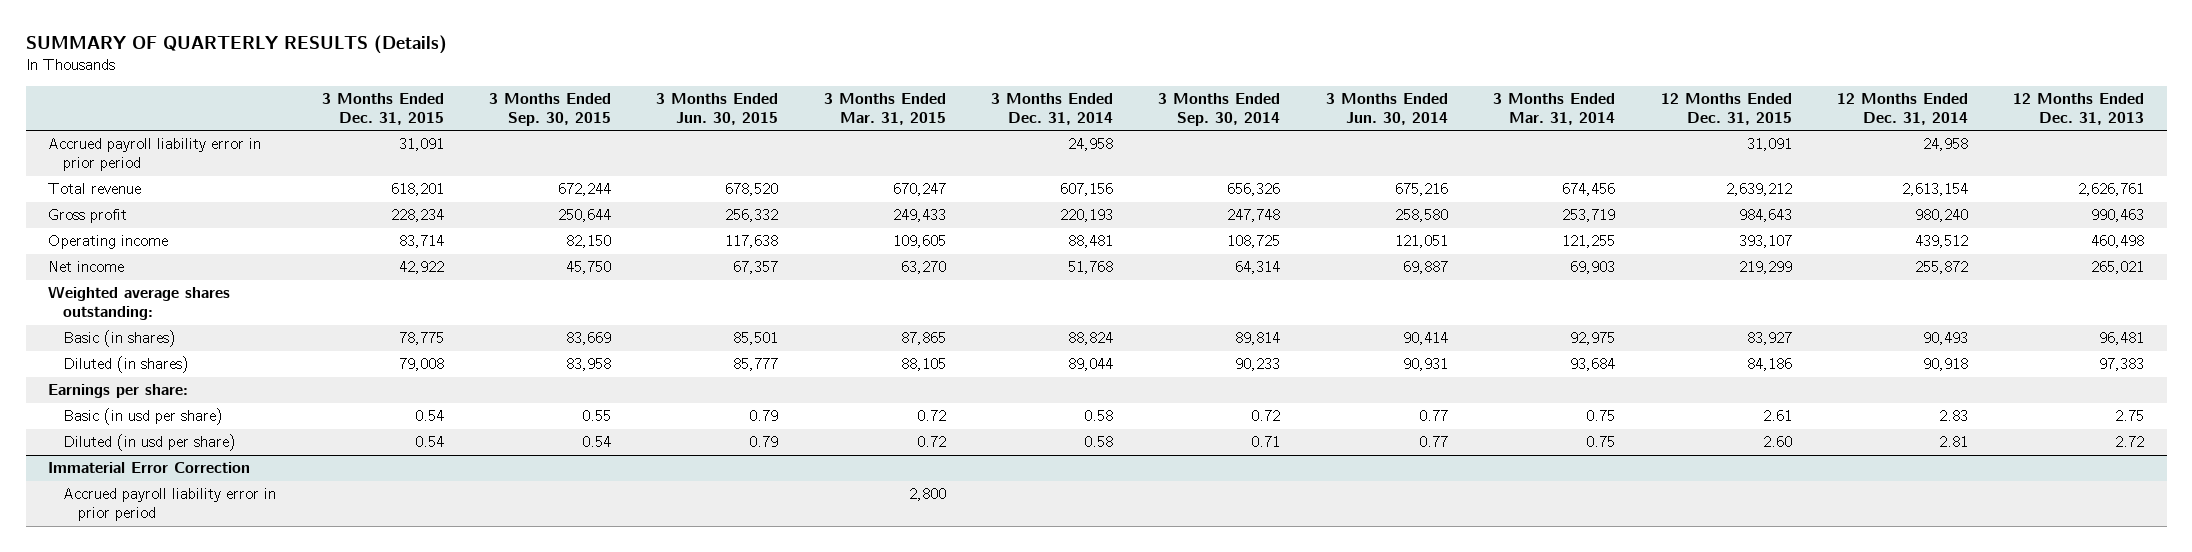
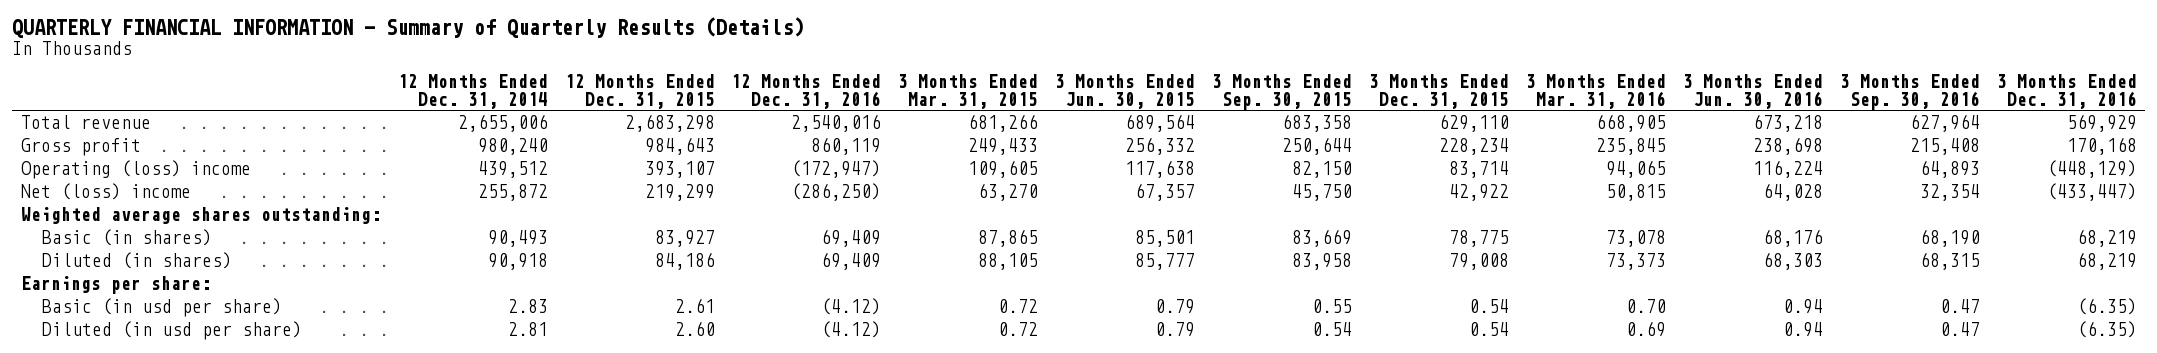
[25,35,447,55] SUMMARY OF QUARTERLY RESULTS (Details) -> [12,17,805,39] QUARTERLY FINANCIAL INFORMATION - Summary of Quarterly Results (Details)
[991,92,1114,125] 3 Months Ended Dec. 31, 2014 -> none
[1158,92,1281,126] 3 Months Ended Sep. 30, 2014 -> none
[1325,92,1448,125] 3 Months Ended Jun. 30, 2014 -> none
[1493,92,1616,125] 3 Months Ended Mar. 31, 2014 -> none
[2013,92,2145,125] 12 Months Ended Dec. 31, 2013 -> none
none -> [731,73,882,109] 12 Months Ended Dec. 31, 2016
none -> [1525,73,1666,109] 3 Months Ended Mar. 31, 2016
none -> [1682,73,1823,109] 3 Months Ended Jun. 30, 2016
none -> [1839,73,1980,110] 3 Months Ended Sep. 30, 2016
none -> [1996,73,2137,109] 3 Months Ended Dec. 31, 2016
[48,138,262,172] Accrued payroll liability error in prior period -> none
[390,183,444,197] 618,201 -> [1439,114,1510,133] 629,110
[557,183,611,197] 672,244 -> [1282,114,1353,133] 683,358
[725,183,779,197] 678,520 -> [1125,114,1196,133] 689,564
[892,183,946,197] 670,247 -> [968,114,1039,133] 681,266
[1725,183,1792,197] 2,639,212 -> [624,114,715,133] 2,683,298
[1901,183,1968,197] 2,613,154 -> [457,114,548,133] 2,655,006
[48,235,169,250] Operating income -> [20,160,251,180] Operating (loss) income
[48,261,125,273] Net income -> [20,183,191,201] Net (loss) income
[48,462,251,474] Immaterial Error Correction -> none
[63,488,277,522] Accrued payroll liability error in prior period -> none

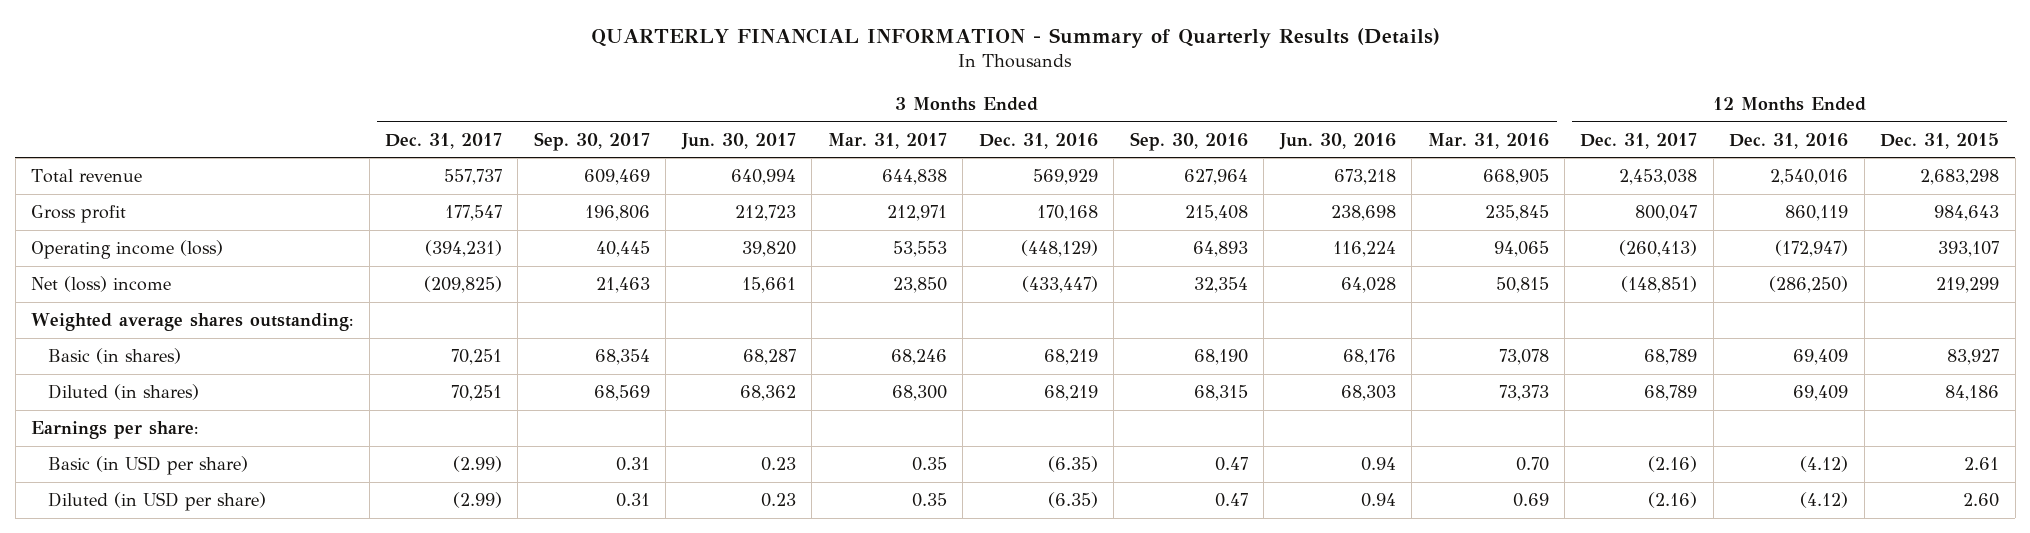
[397,73,548,109] 12 Months Ended Dec. 31, 2014 -> none
[898,73,1039,109] 3 Months Ended Mar. 31, 2015 -> none
[1055,73,1196,109] 3 Months Ended Jun. 30, 2015 -> none
[1212,73,1353,110] 3 Months Ended Sep. 30, 2015 -> none
[1369,73,1510,109] 3 Months Ended Dec. 31, 2015 -> none
none -> [385,132,503,149] Dec. 31, 2017
none -> [533,131,650,151] Sep. 30, 2017
none -> [680,132,796,150] Jun. 30, 2017
none -> [827,132,947,149] Mar. 31, 2017
none -> [1580,132,1698,149] Dec. 31, 2017
[20,160,251,180] Operating (loss) income -> [31,240,224,260] Operating income (loss)
[42,298,283,318] Basic (in usd per share) -> [47,456,248,476] Basic (in USD per share)
[42,321,303,341] Diluted (in usd per share) -> [47,492,266,512] Diluted (in USD per share)

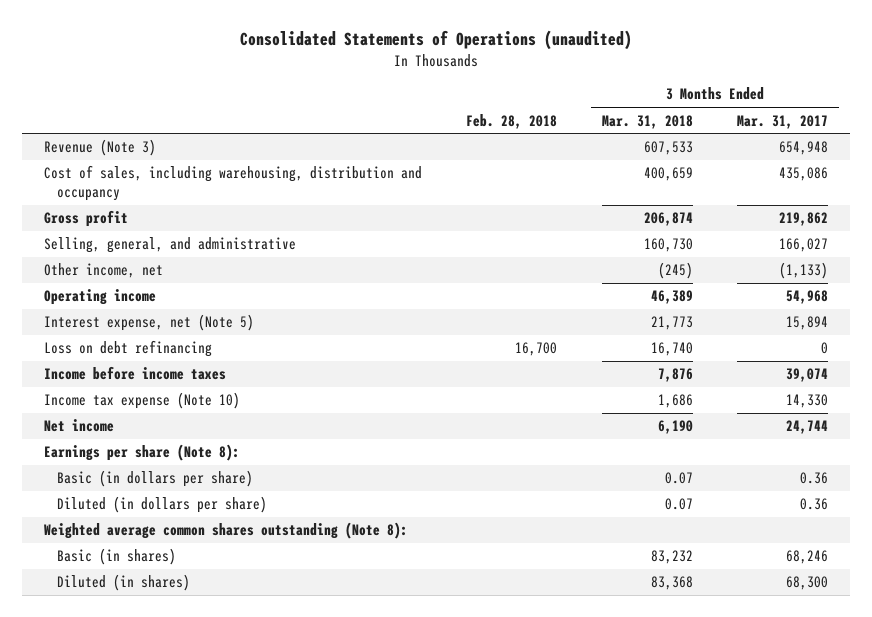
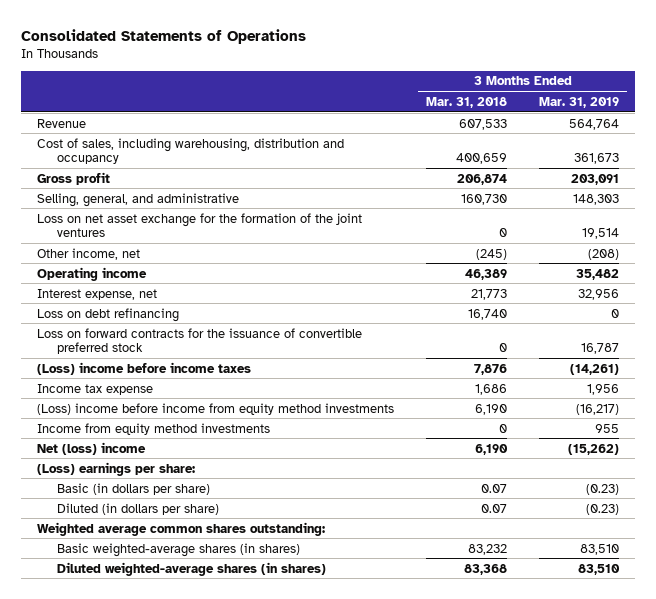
[240,30,633,51] Consolidated Statements of Operations (unaudited) -> [21,28,307,44] Consolidated Statements of Operations
[466,113,558,129] Feb. 28, 2018 -> none
[737,114,829,129] Mar. 31, 2017 -> none
none -> [539,96,620,108] Mar. 31, 2019
[44,139,157,157] Revenue (Note 3) -> [37,118,87,128] Revenue
none -> [37,212,363,238] Loss on net asset exchange for the formation of the joint ventures
[44,314,255,332] Interest expense, net (Note 5) -> [37,288,158,300] Interest expense, net
none -> [37,327,363,355] Loss on forward contracts for the issuance of convertible preferred stock
[44,366,227,381] Income before income taxes -> [37,361,252,375] (Loss) income before income taxes
[44,392,241,410] Income tax expense (Note 10) -> [37,383,154,395] Income tax expense
none -> [37,402,395,415] (Loss) income before income from equity method investments
none -> [37,422,271,435] Income from equity method investments
[44,419,115,433] Net income -> [37,441,147,455] Net (loss) income
[44,444,241,462] Earnings per share (Note 8): -> [37,461,196,476] (Loss) earnings per share:
[44,522,409,540] Weighted average common shares outstanding (Note 8): -> [37,521,326,536] Weighted average common shares outstanding:
[56,548,176,566] Basic (in shares) -> [56,542,300,557] Basic weighted-average shares (in shares)
[56,574,190,592] Diluted (in shares) -> [56,561,326,576] Diluted weighted-average shares (in shares)

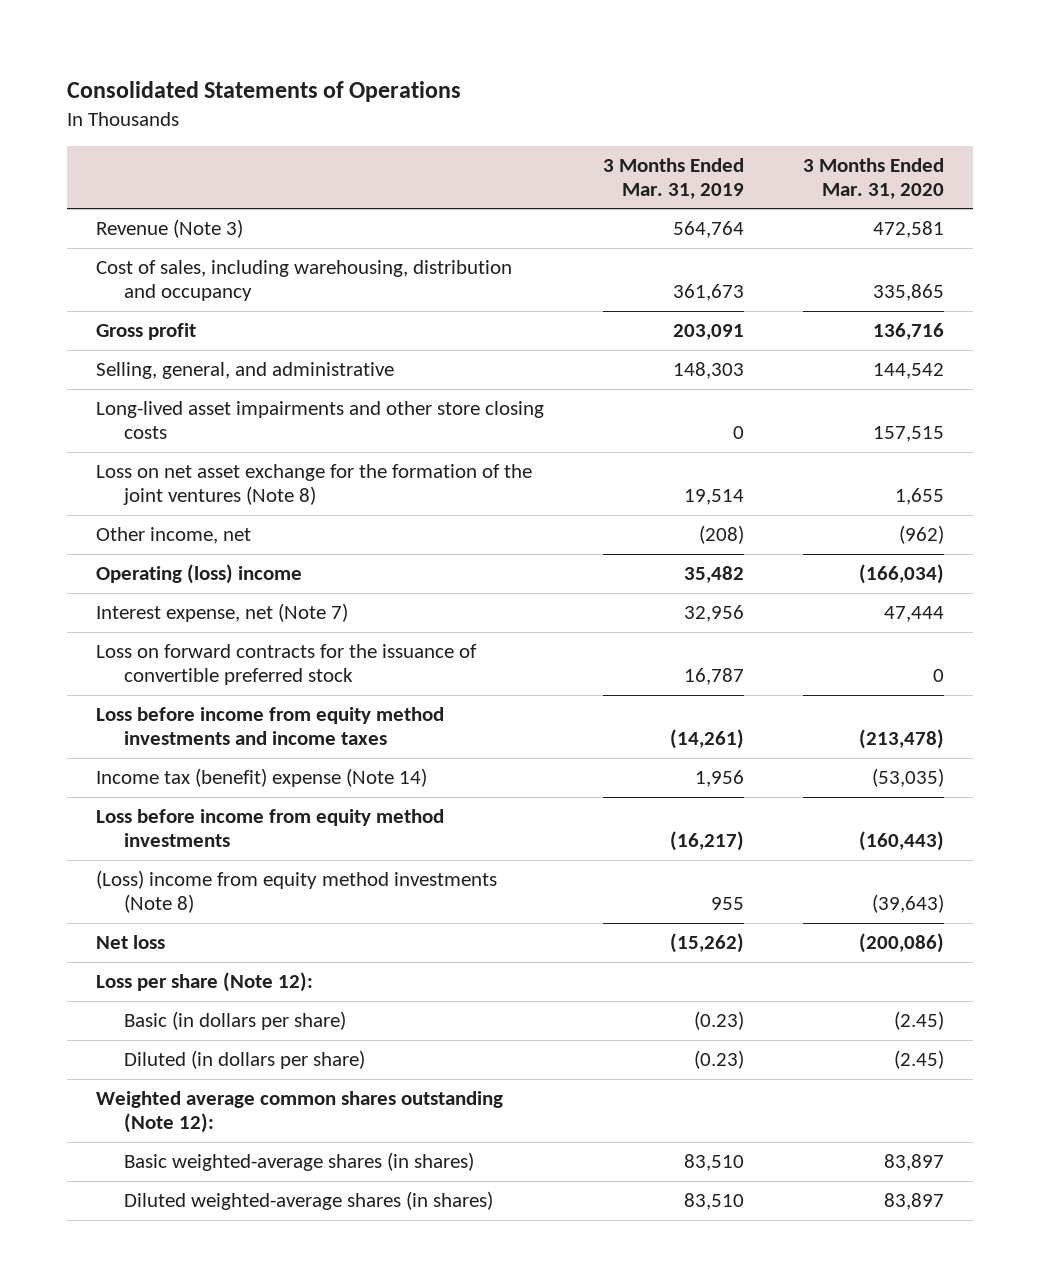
[426,96,508,108] Mar. 31, 2018 -> none
none -> [802,157,944,199] 3 Months Ended Mar. 31, 2020
[37,118,87,128] Revenue -> [96,218,244,238] Revenue (Note 3)
none -> [96,400,545,439] Long-lived asset impairments and other store closing costs
[37,212,363,238] Loss on net asset exchange for the formation of the joint ventures -> [96,463,533,505] Loss on net asset exchange for the formation of the joint ventures (Note 8)
[37,307,180,322] Loss on debt refinancing -> none
[37,266,148,281] Operating income -> [96,563,303,584] Operating (loss) income
[37,288,158,300] Interest expense, net -> [96,602,349,622] Interest expense, net (Note 7)
[37,361,252,375] (Loss) income before income taxes -> [96,706,445,745] Loss before income from equity method investments and income taxes
[37,383,154,395] Income tax expense -> [96,767,428,787] Income tax (benefit) expense (Note 14)
[37,402,395,415] (Loss) income before income from equity method investments -> [96,808,445,847] Loss before income from equity method investments
[37,422,271,435] Income from equity method investments -> [96,869,498,913] (Loss) income from equity method investments (Note 8)
[37,441,147,455] Net (loss) income -> [96,934,166,949] Net loss
[37,461,196,476] (Loss) earnings per share: -> [96,971,314,992] Loss per share (Note 12):
[37,521,326,536] Weighted average common shares outstanding: -> [96,1090,504,1133] Weighted average common shares outstanding (Note 12):

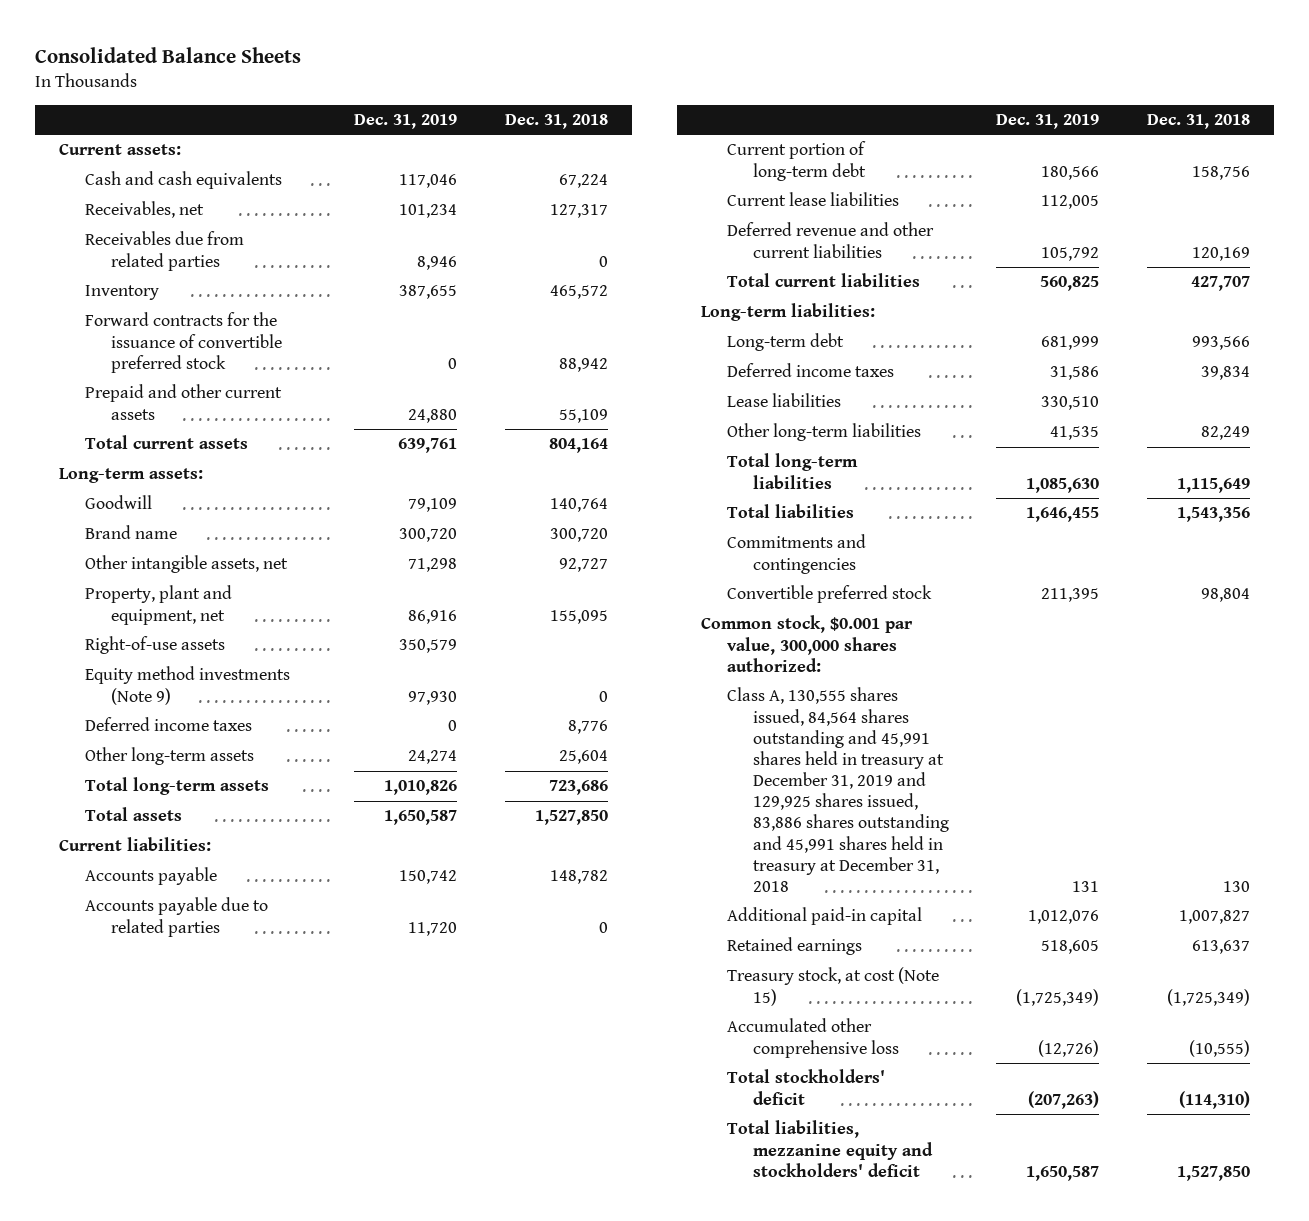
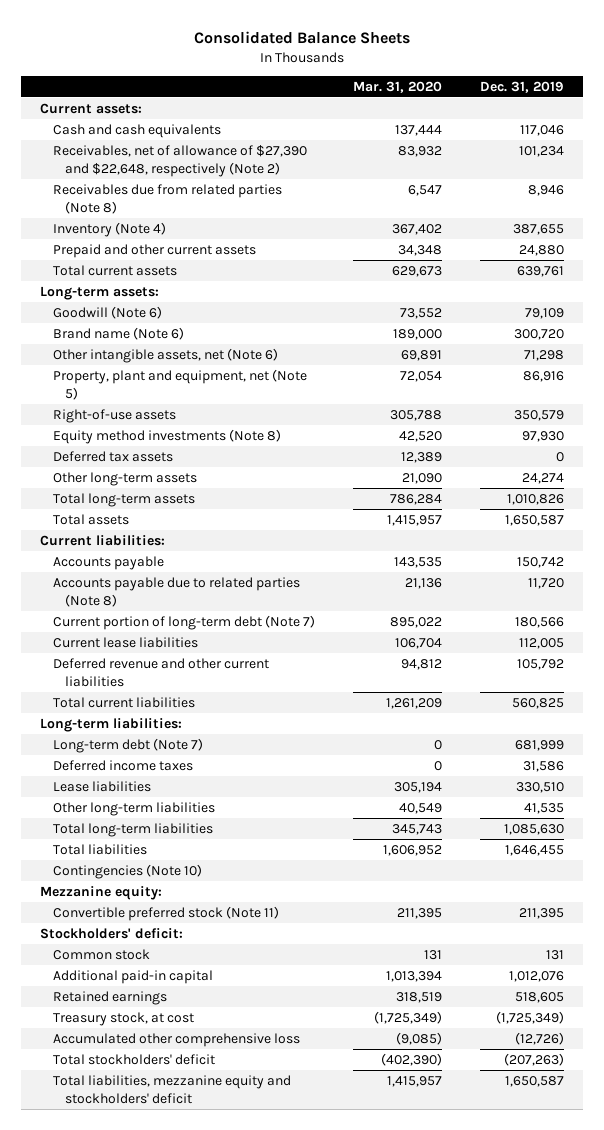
[505,114,609,130] Dec. 31, 2018 -> none
none -> [352,80,442,93] Mar. 31, 2020
[84,312,282,373] Forward contracts for the issuance of convertible preferred stock -> none
[84,201,204,219] Receivables, net -> [52,145,307,177] Receivables, net of allowance of $27,390 and $22,648, respectively (Note 2)
[84,231,244,271] Receivables due from related parties -> [52,184,282,214] Receivables due from related parties (Note 8)
[84,285,159,301] Inventory -> [52,222,166,238] Inventory (Note 4)
[84,495,152,510] Goodwill -> [52,306,162,320] Goodwill (Note 6)
[84,525,177,540] Brand name -> [52,327,184,341] Brand name (Note 6)
[84,555,288,574] Other intangible assets, net -> [52,348,278,364] Other intangible assets, net (Note 6)
[84,585,232,625] Property, plant and equipment, net -> [52,369,307,400] Property, plant and equipment, net (Note 5)
[84,666,290,705] Equity method investments (Note 9) -> [52,429,281,445] Equity method investments (Note 8)
[84,717,252,732] Deferred income taxes -> [52,451,173,463] Deferred tax assets
[84,897,268,937] Accounts payable due to related parties -> [52,577,300,607] Accounts payable due to related parties (Note 8)
[726,141,866,181] Current portion of long-term debt -> [52,615,315,631] Current portion of long-term debt (Note 7)
[726,333,844,352] Long-term debt -> [52,738,203,754] Long-term debt (Note 7)
[700,615,913,672] Common stock, $0.001 par value, 300,000 shares authorized: -> none
[726,534,866,574] Commitments and contingencies -> [52,864,202,880] Contingencies (Note 10)
none -> [39,886,162,901] Mezzanine equity:
[726,585,932,604] Convertible preferred stock -> [52,906,279,922] Convertible preferred stock (Note 11)
none -> [39,928,183,940] Stockholders' deficit:
[726,687,949,892] Class A, 130,555 shares issued, 84,564 shares outstanding and 45,991 shares held in treasury at December 31, 2019 and 129,925 shares issued, 83,886 shares outstanding and 45,991 shares held in treasury at December 31, 2018 -> [52,949,150,961] Common stock
[726,967,939,1006] Treasury stock, at cost (Note 15) -> [52,1012,194,1027] Treasury stock, at cost

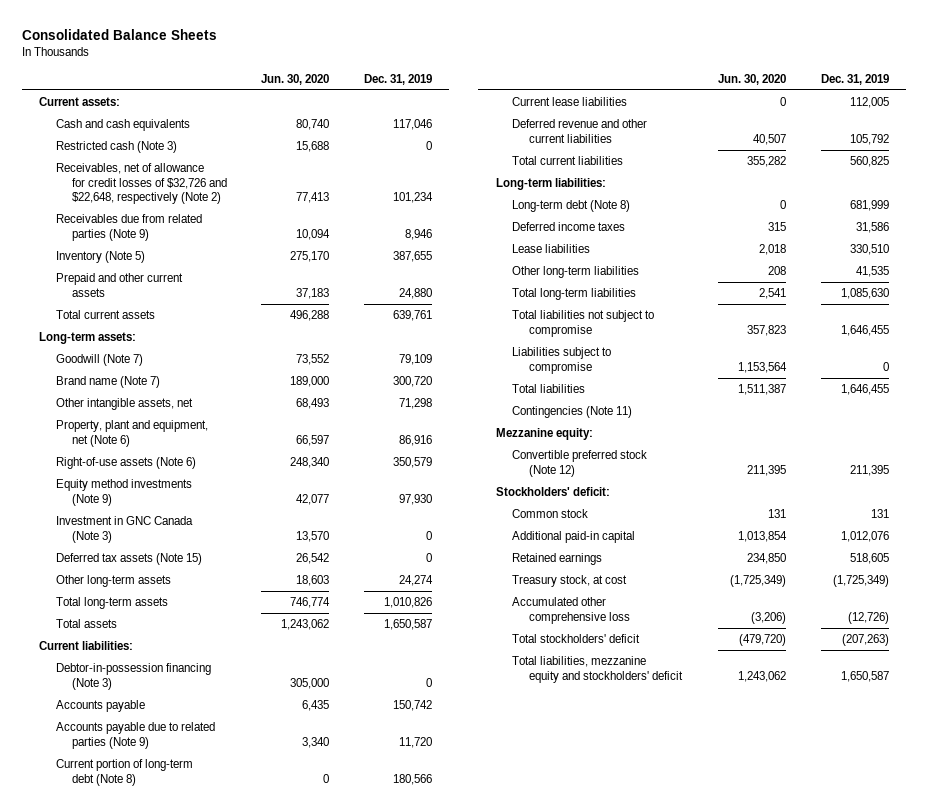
[352,80,442,93] Mar. 31, 2020 -> none
none -> [261,73,330,85] Jun. 30, 2020
none -> [55,141,177,154] Restricted cash (Note 3)
[52,145,307,177] Receivables, net of allowance of $27,390 and $22,648, respectively (Note 2) -> [55,163,227,204] Receivables, net of allowance for credit losses of $32,726 and $22,648, respectively (Note 2)
[52,184,282,214] Receivables due from related parties (Note 8) -> [55,214,202,241] Receivables due from related parties (Note 9)
[52,222,166,238] Inventory (Note 4) -> [55,251,145,264] Inventory (Note 5)
[52,306,162,320] Goodwill (Note 6) -> [55,354,143,367] Goodwill (Note 7)
[52,327,184,341] Brand name (Note 6) -> [55,376,160,389] Brand name (Note 7)
[52,348,278,364] Other intangible assets, net (Note 6) -> [55,398,193,411] Other intangible assets, net
[52,369,307,400] Property, plant and equipment, net (Note 5) -> [55,420,208,447] Property, plant and equipment, net (Note 6)
[52,409,176,424] Right-of-use assets -> [55,457,196,470] Right-of-use assets (Note 6)
[52,429,281,445] Equity method investments (Note 8) -> [55,479,192,506] Equity method investments (Note 9)
none -> [55,516,193,543] Investment in GNC Canada (Note 3)
[52,451,173,463] Deferred tax assets -> [55,553,202,566] Deferred tax assets (Note 15)
none -> [55,663,211,690] Debtor-in-possession financing (Note 3)
[52,577,300,607] Accounts payable due to related parties (Note 8) -> [55,722,215,749] Accounts payable due to related parties (Note 9)
[52,615,315,631] Current portion of long-term debt (Note 7) -> [55,759,193,786] Current portion of long-term debt (Note 8)
[52,738,203,754] Long-term debt (Note 7) -> [512,200,631,213] Long-term debt (Note 8)
none -> [512,310,655,337] Total liabilities not subject to compromise
none -> [512,347,612,374] Liabilities subject to compromise
[52,864,202,880] Contingencies (Note 10) -> [512,406,633,419] Contingencies (Note 11)
[52,906,279,922] Convertible preferred stock (Note 11) -> [512,450,648,477] Convertible preferred stock (Note 12)

